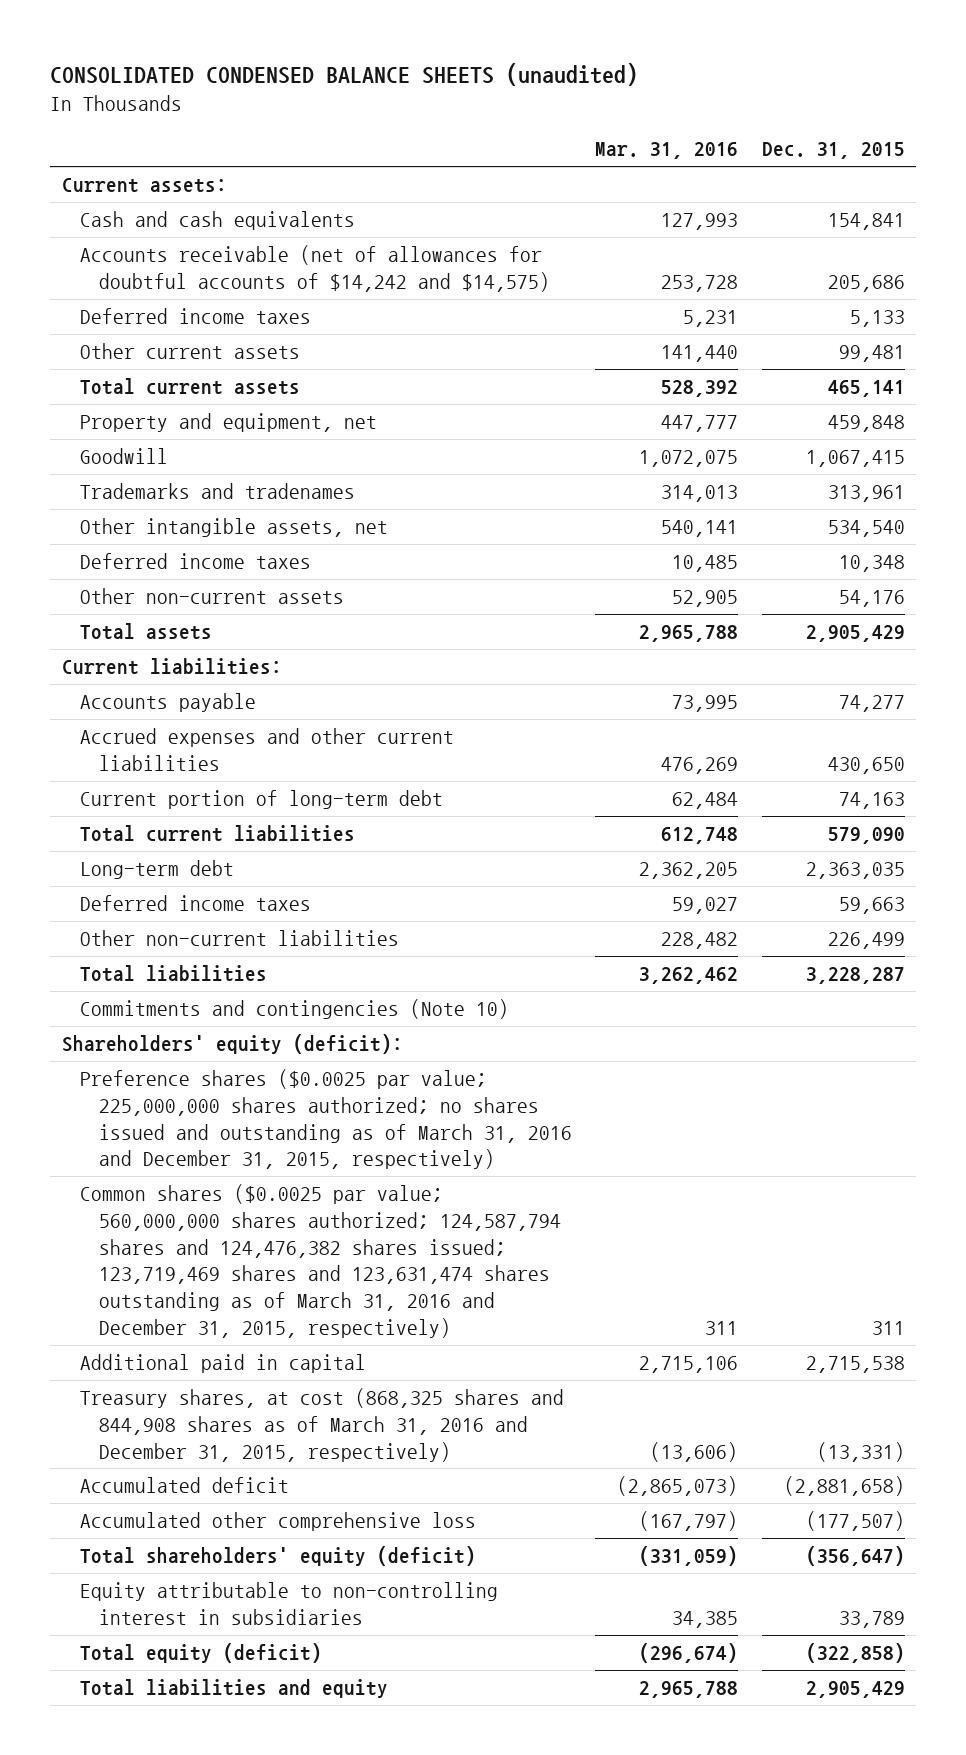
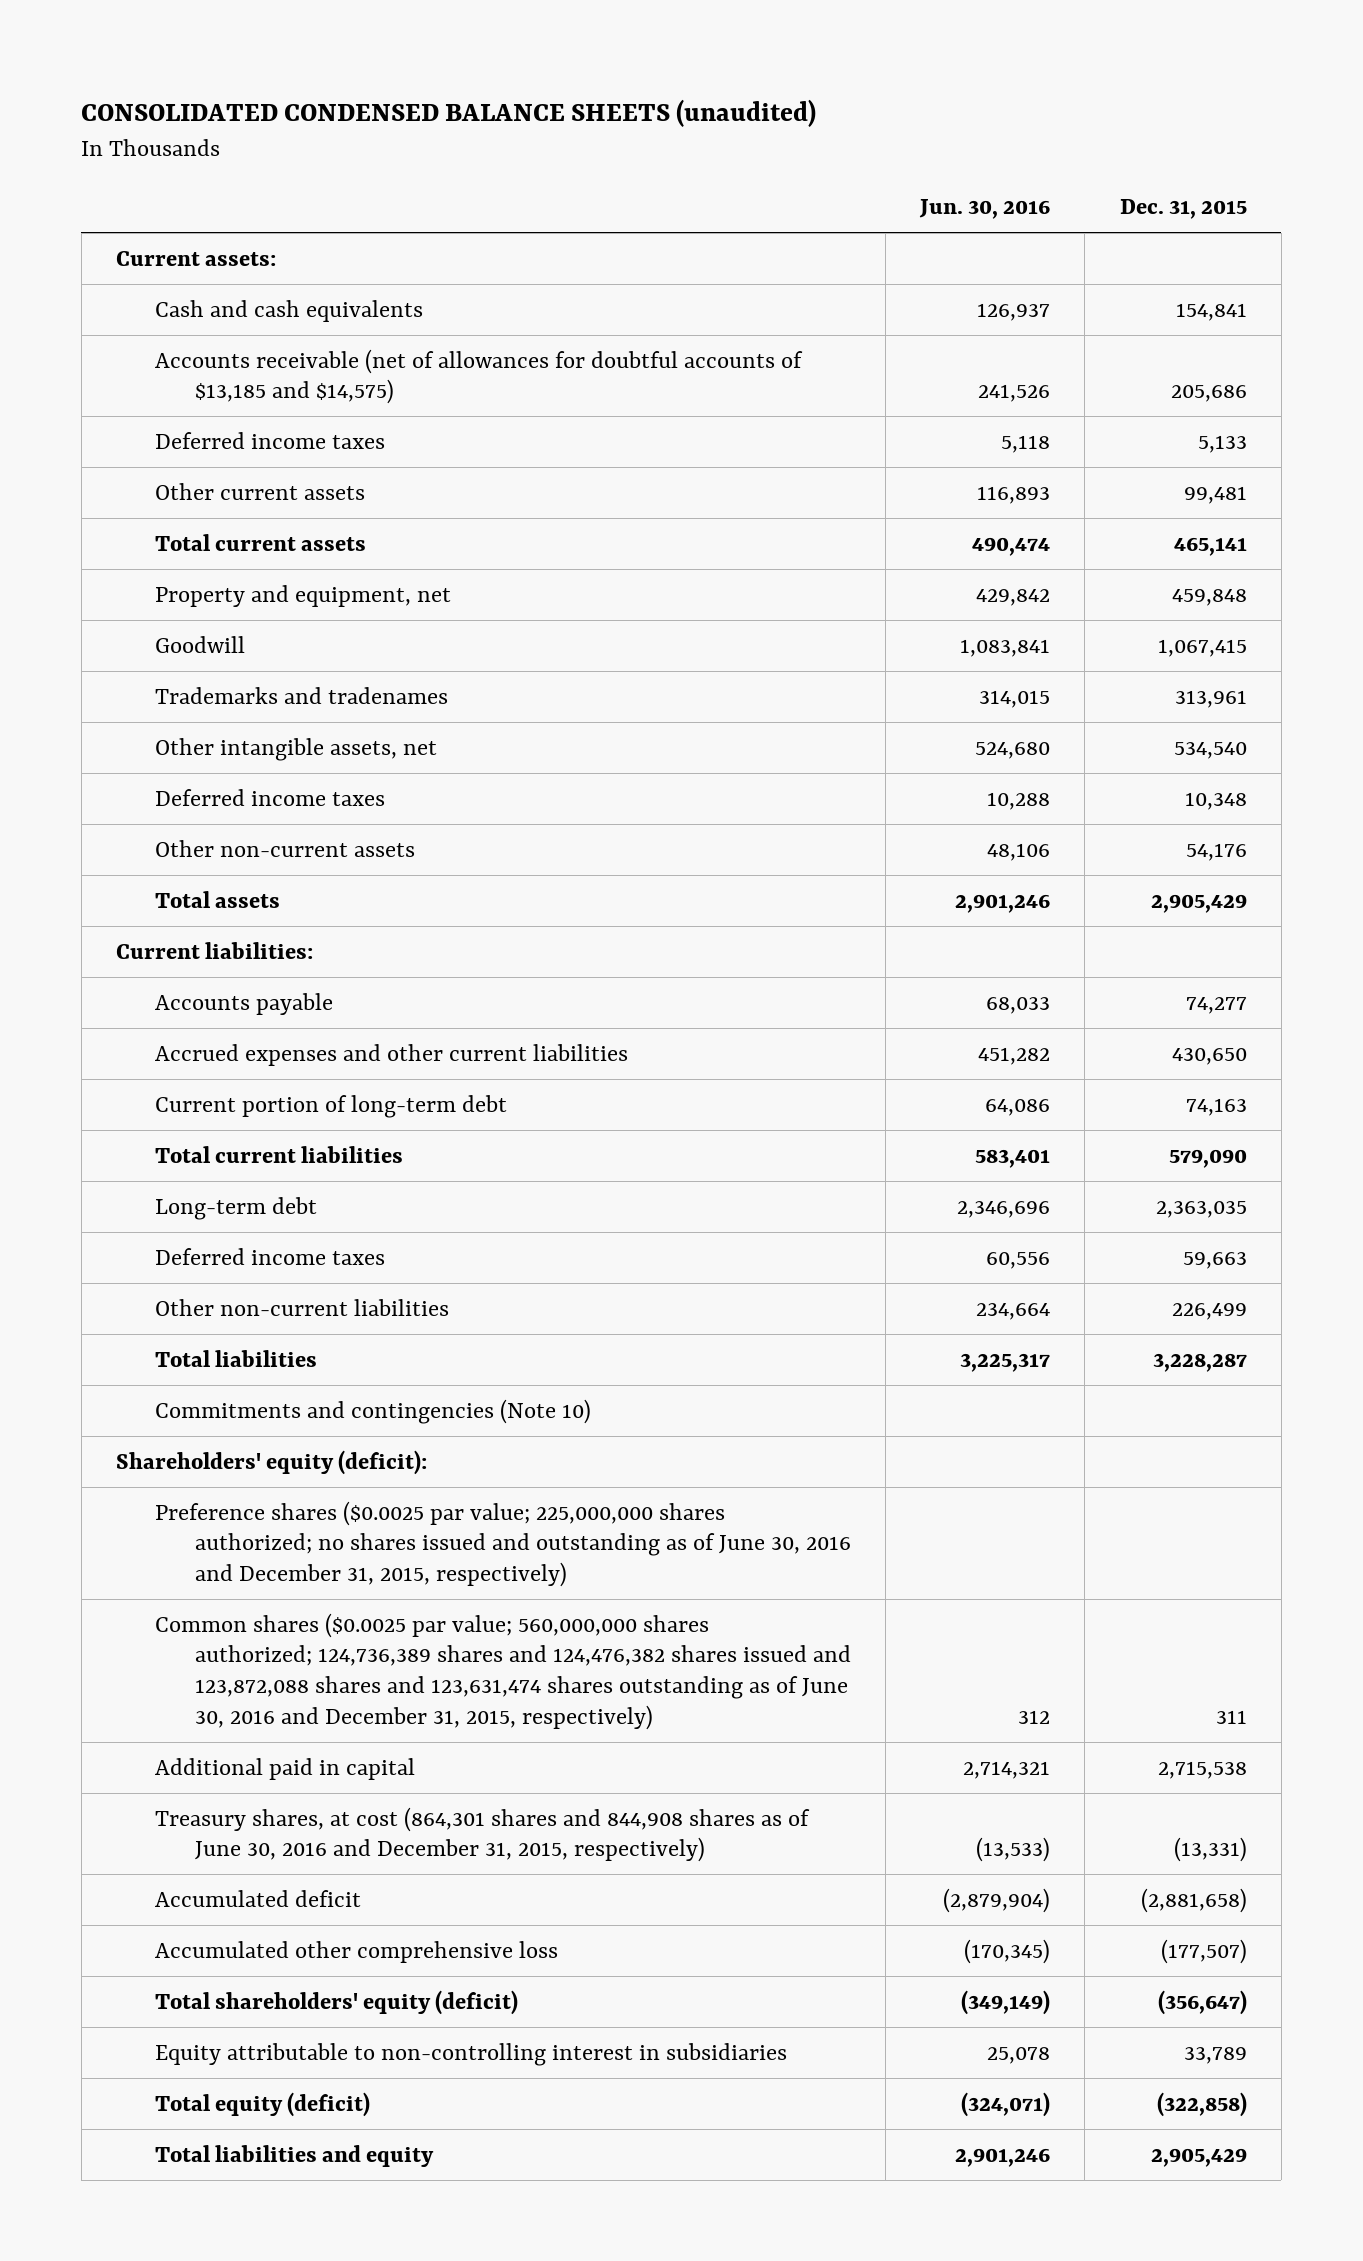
[595,142,739,160] Mar. 31, 2016 -> none
none -> [919,199,1051,220] Jun. 30, 2016
[80,245,550,292] Accounts receivable (net of allowances for doubtful accounts of $14,242 and $14,575) -> [155,348,804,405] Accounts receivable (net of allowances for doubtful accounts of $13,185 and $14,575)
[80,1069,572,1170] Preference shares ($0.0025 par value; 225,000,000 shares authorized; no shares issued and outstanding as of March 31, 2016 and December 31, 2015, respectively) -> [155,1500,851,1587] Preference shares ($0.0025 par value; 225,000,000 shares authorized; no shares issued and outstanding as of June 30, 2016 and December 31, 2015, respectively)
[80,1184,561,1338] Common shares ($0.0025 par value; 560,000,000 shares authorized; 124,587,794 shares and 124,476,382 shares issued; 123,719,469 shares and 123,631,474 shares outstanding as of March 31, 2016 and December 31, 2015, respectively) -> [155,1612,851,1730] Common shares ($0.0025 par value; 560,000,000 shares authorized; 124,736,389 shares and 124,476,382 shares issued and 123,872,088 shares and 123,631,474 shares outstanding as of June 30, 2016 and December 31, 2015, respectively)
[80,1388,565,1462] Treasury shares, at cost (868,325 shares and 844,908 shares as of March 31, 2016 and December 31, 2015, respectively) -> [155,1806,811,1863] Treasury shares, at cost (864,301 shares and 844,908 shares as of June 30, 2016 and December 31, 2015, respectively)

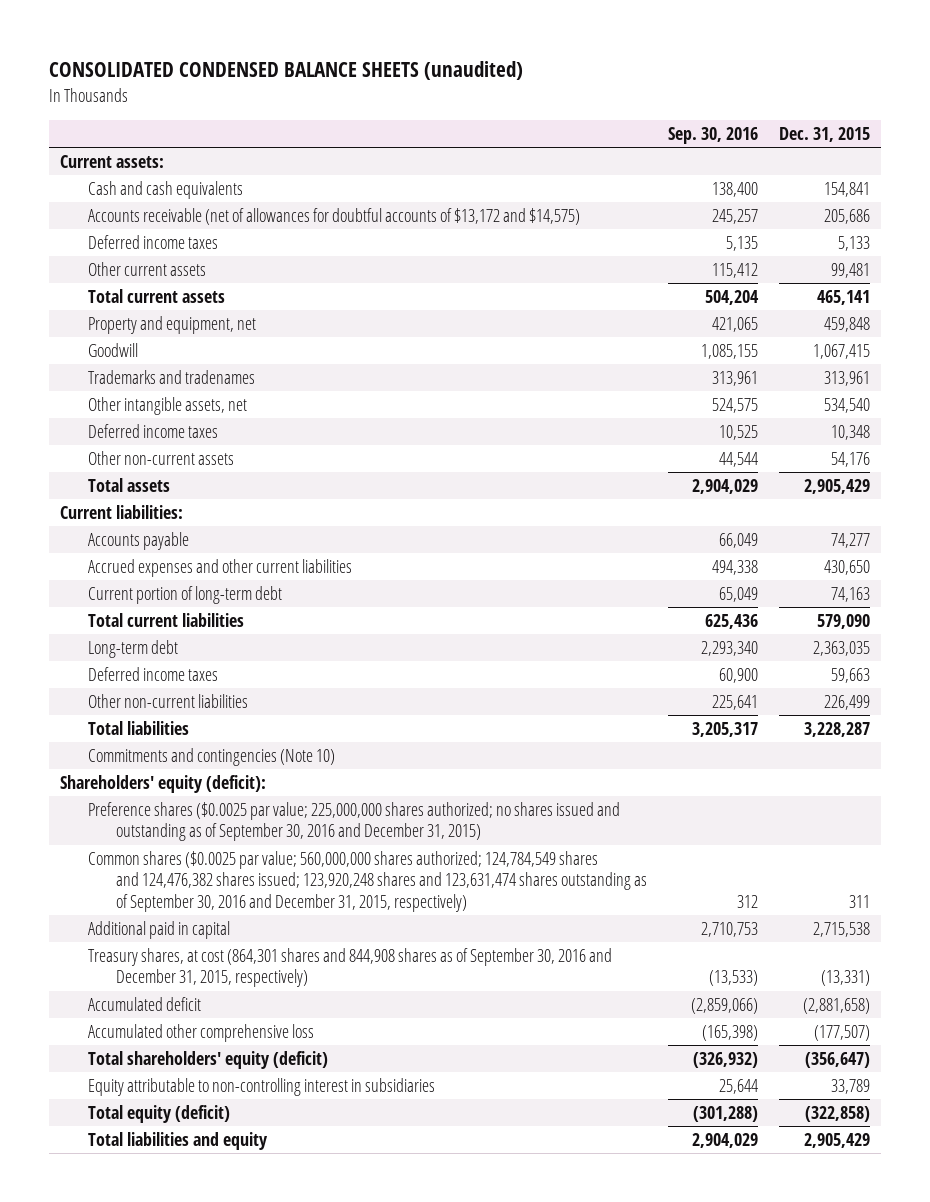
[919,199,1051,220] Jun. 30, 2016 -> none
none -> [668,127,759,145] Sep. 30, 2016
[155,348,804,405] Accounts receivable (net of allowances for doubtful accounts of $13,185 and $14,575) -> [87,208,580,226] Accounts receivable (net of allowances for doubtful accounts of $13,172 and $14,575)
[155,1500,851,1587] Preference shares ($0.0025 par value; 225,000,000 shares authorized; no shares issued and outstanding as of June 30, 2016 and December 31, 2015, respectively) -> [87,802,620,842] Preference shares ($0.0025 par value; 225,000,000 shares authorized; no shares issued and outstanding as of September 30, 2016 and December 31, 2015)
[155,1612,851,1730] Common shares ($0.0025 par value; 560,000,000 shares authorized; 124,736,389 shares and 124,476,382 shares issued and 123,872,088 shares and 123,631,474 shares outstanding as of June 30, 2016 and December 31, 2015, respectively) -> [87,851,647,912] Common shares ($0.0025 par value; 560,000,000 shares authorized; 124,784,549 shares and 124,476,382 shares issued; 123,920,248 shares and 123,631,474 shares outstanding as of September 30, 2016 and December 31, 2015, respectively)
[155,1806,811,1863] Treasury shares, at cost (864,301 shares and 844,908 shares as of June 30, 2016 and December 31, 2015, respectively) -> [87,948,612,988] Treasury shares, at cost (864,301 shares and 844,908 shares as of September 30, 2016 and December 31, 2015, respectively)

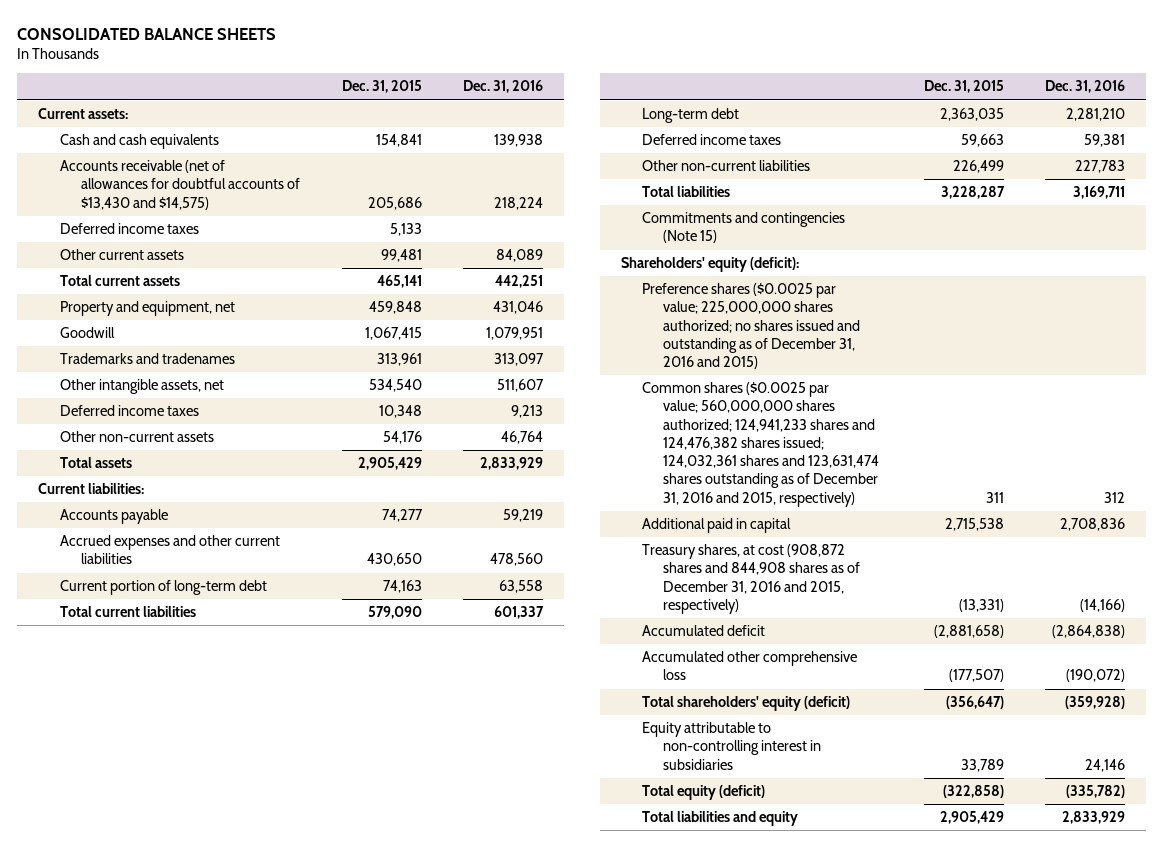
[49,61,524,81] CONSOLIDATED CONDENSED BALANCE SHEETS (unaudited) -> [17,27,277,40] CONSOLIDATED BALANCE SHEETS
[668,127,759,145] Sep. 30, 2016 -> none
none -> [463,80,544,94] Dec. 31, 2016
[87,208,580,226] Accounts receivable (net of allowances for doubtful accounts of $13,172 and $14,575) -> [59,160,300,210] Accounts receivable (net of allowances for doubtful accounts of $13,430 and $14,575)
[87,748,335,767] Commitments and contingencies (Note 10) -> [641,212,845,244] Commitments and contingencies (Note 15)
[87,802,620,842] Preference shares ($0.0025 par value; 225,000,000 shares authorized; no shares issued and outstanding as of September 30, 2016 and December 31, 2015) -> [641,283,861,370] Preference shares ($0.0025 par value; 225,000,000 shares authorized; no shares issued and outstanding as of December 31, 2016 and 2015)
[87,851,647,912] Common shares ($0.0025 par value; 560,000,000 shares authorized; 124,784,549 shares and 124,476,382 shares issued; 123,920,248 shares and 123,631,474 shares outstanding as of September 30, 2016 and December 31, 2015, respectively) -> [641,382,880,507] Common shares ($0.0025 par value; 560,000,000 shares authorized; 124,941,233 shares and 124,476,382 shares issued; 124,032,361 shares and 123,631,474 shares outstanding as of December 31, 2016 and 2015, respectively)
[87,948,612,988] Treasury shares, at cost (864,301 shares and 844,908 shares as of September 30, 2016 and December 31, 2015, respectively) -> [641,544,861,614] Treasury shares, at cost (908,872 shares and 844,908 shares as of December 31, 2016 and 2015, respectively)

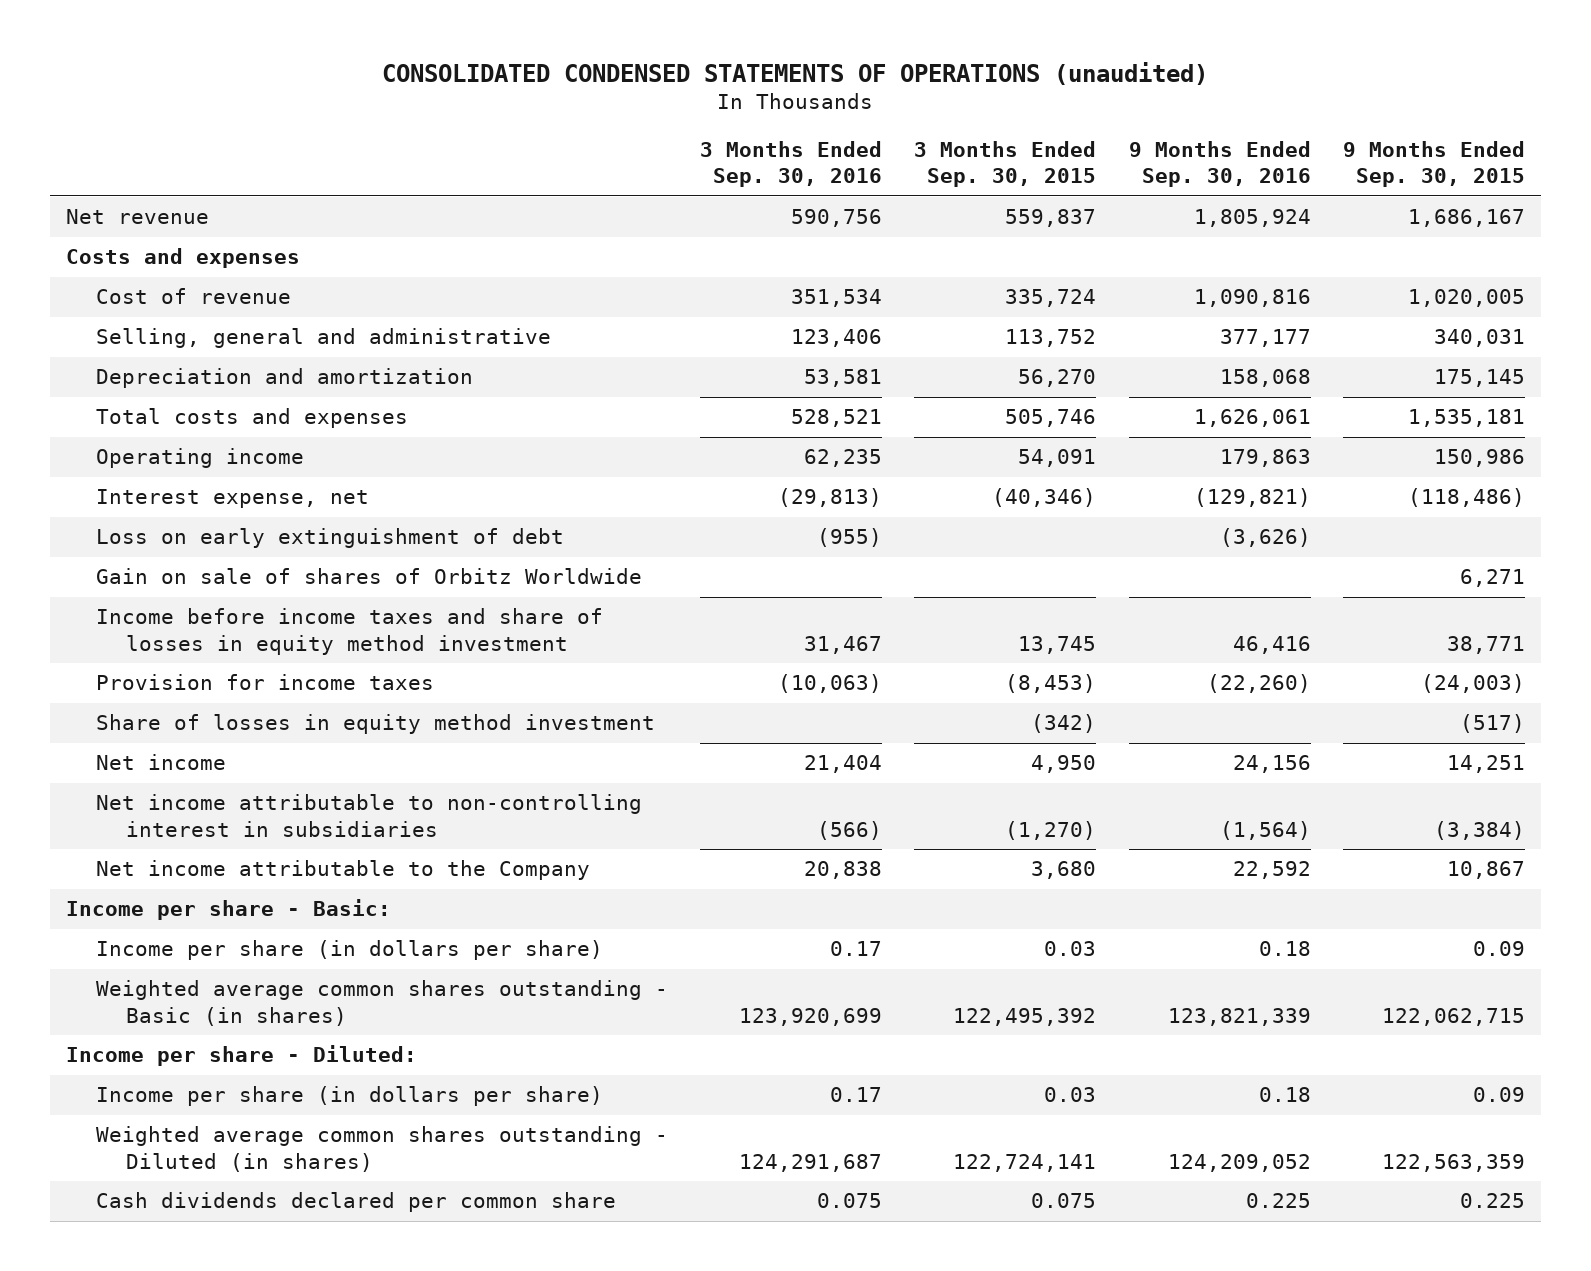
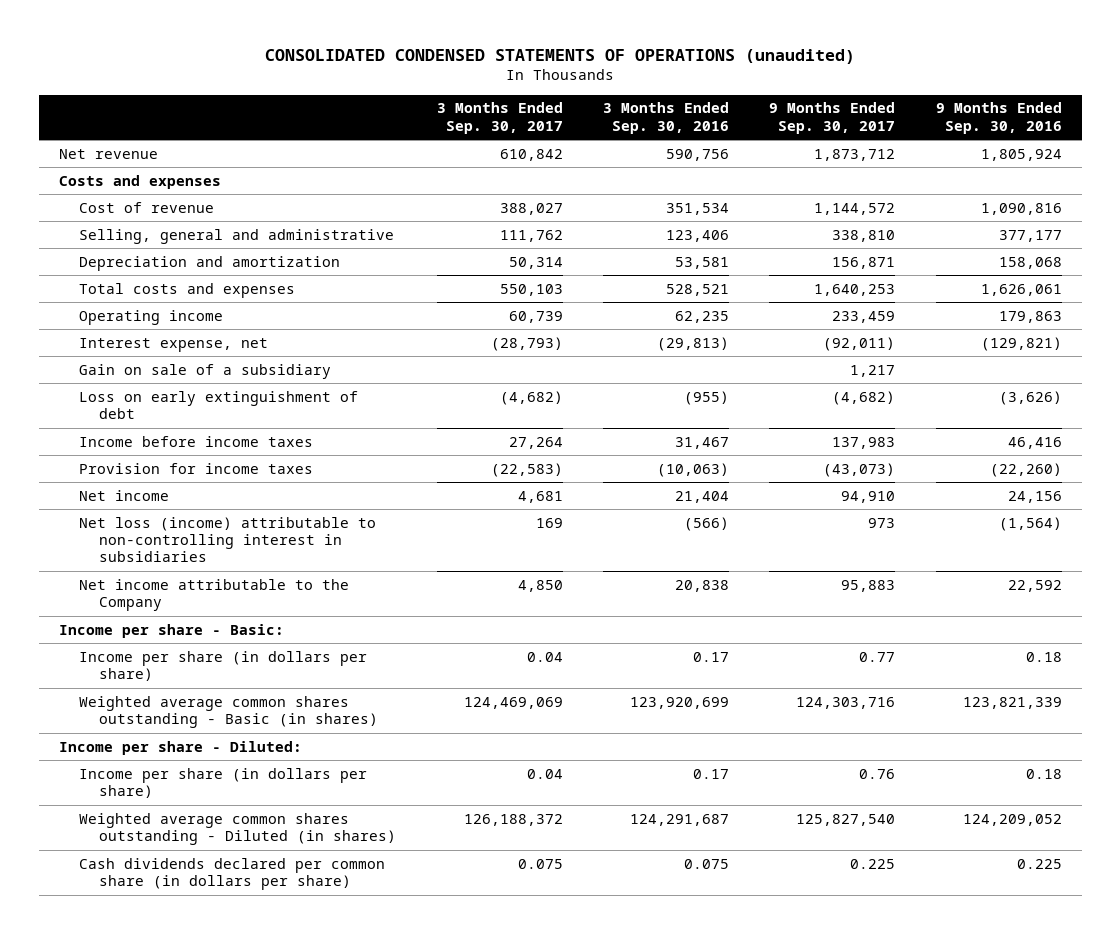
[914,141,1097,188] 3 Months Ended Sep. 30, 2015 -> none
[1342,141,1525,188] 9 Months Ended Sep. 30, 2015 -> none
none -> [436,102,563,134] 3 Months Ended Sep. 30, 2017
none -> [769,102,896,134] 9 Months Ended Sep. 30, 2017
none -> [79,363,332,379] Gain on sale of a subsidiary
[95,568,642,585] Gain on sale of shares of Orbitz Worldwide -> none
[95,608,603,655] Income before income taxes and share of losses in equity method investment -> [79,435,314,447] Income before income taxes
[95,714,655,735] Share of losses in equity method investment -> none
[95,794,642,837] Net income attributable to non-controlling interest in subsidiaries -> [79,516,377,563] Net loss (income) attributable to non-controlling interest in subsidiaries
[95,1192,616,1213] Cash dividends declared per common share -> [79,857,386,890] Cash dividends declared per common share (in dollars per share)

